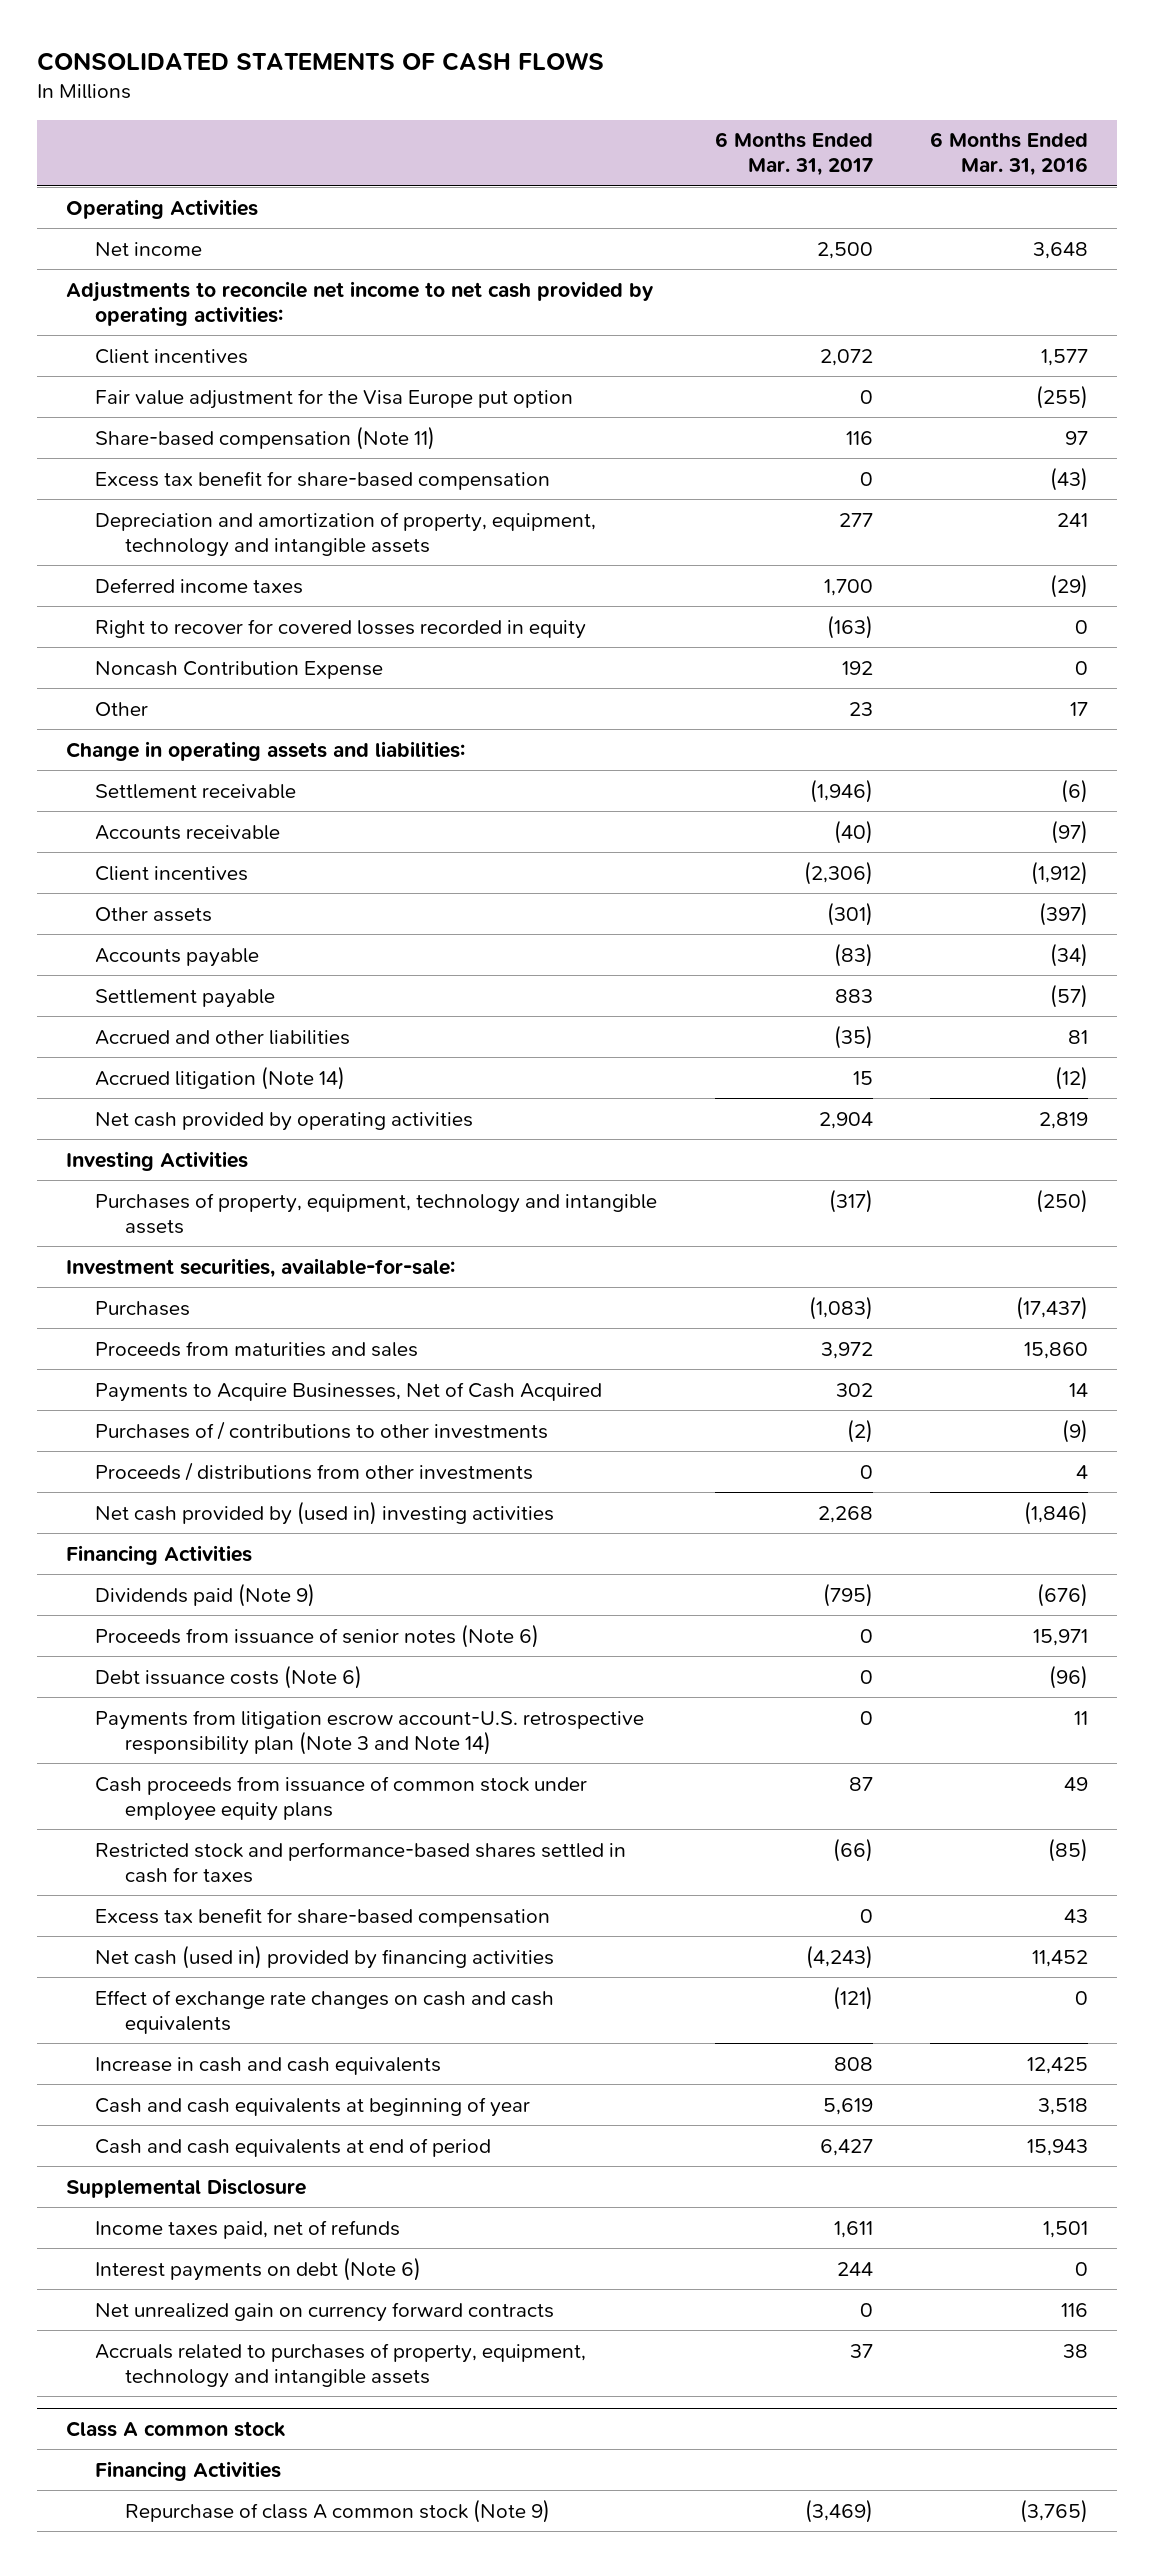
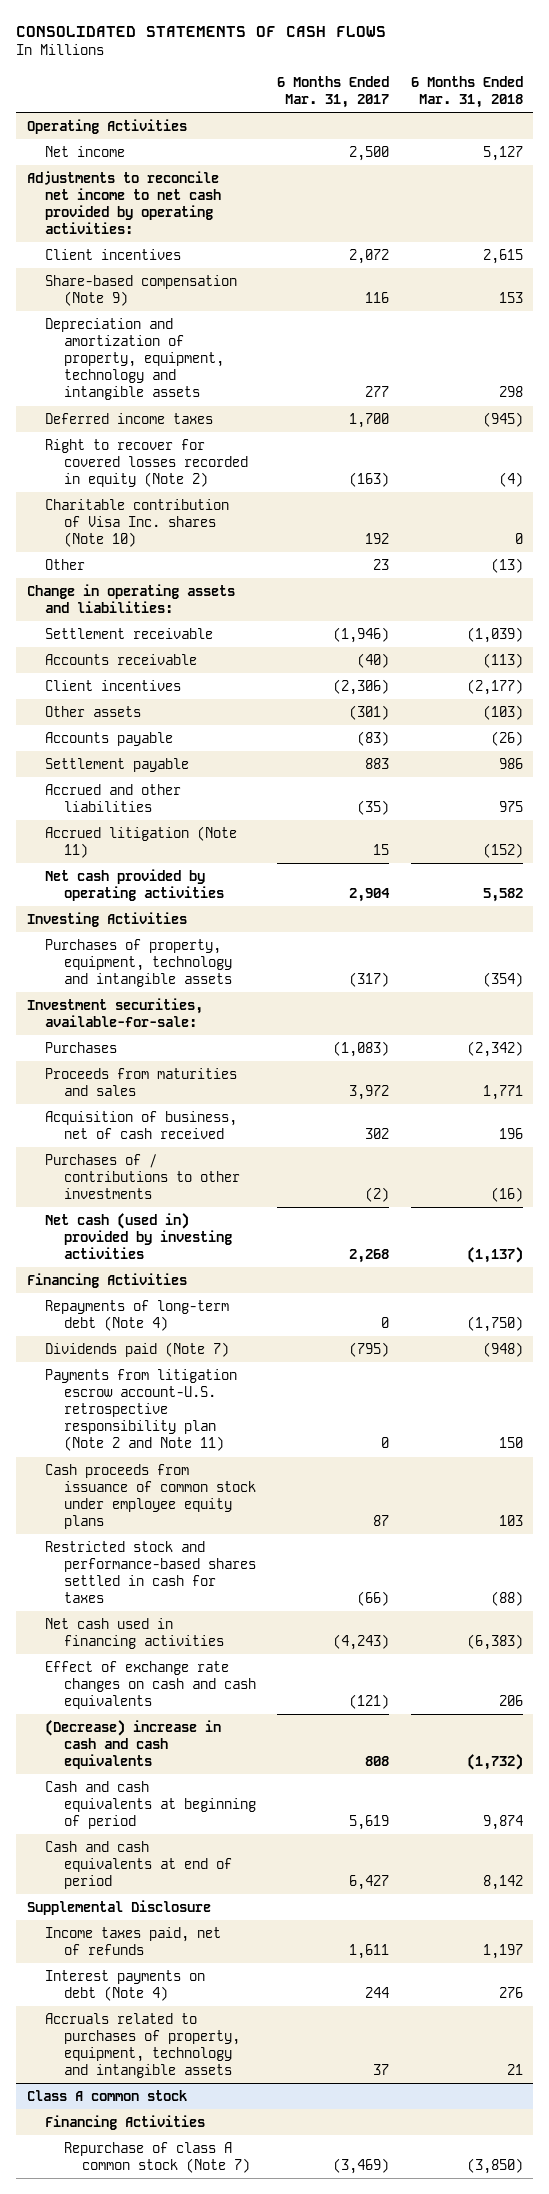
[930,132,1089,177] 6 Months Ended Mar. 31, 2016 -> none
none -> [410,75,523,108] 6 Months Ended Mar. 31, 2018
[95,388,574,409] Fair value adjustment for the Visa Europe put option -> none
[95,470,551,490] Excess tax benefit for share-based compensation -> none
[95,425,436,450] Share-based compensation (Note 11) -> [45,274,238,306] Share-based compensation (Note 9)
[95,618,587,639] Right to recover for covered losses recorded in equity -> [45,438,248,488] Right to recover for covered losses recorded in equity (Note 2)
[95,660,384,679] Noncash Contribution Expense -> [45,498,230,548] Charitable contribution of Visa Inc. shares (Note 10)
[95,1065,346,1090] Accrued litigation (Note 14) -> [45,825,238,858] Accrued litigation (Note 11)
[95,1381,603,1402] Payments to Acquire Businesses, Net of Cash Acquired -> [45,1110,238,1139] Acquisition of business, net of cash received
[95,1461,534,1481] Proceeds / distributions from other investments -> none
[95,1500,555,1525] Net cash provided by (used in) investing activities -> [45,1212,232,1260] Net cash (used in) provided by investing activities
[95,1623,540,1648] Proceeds from issuance of senior notes (Note 6) -> none
[95,1664,363,1689] Debt issuance costs (Note 6) -> none
none -> [45,1299,230,1331] Repayments of long-term debt (Note 4)
[95,1582,316,1607] Dividends paid (Note 9) -> [45,1341,230,1357] Dividends paid (Note 7)
[95,1709,645,1755] Payments from litigation escrow account-U.S. retrospective responsibility plan (Note 3 and Note 14) -> [45,1368,238,1452] Payments from litigation escrow account-U.S. retrospective responsibility plan (Note 2 and Note 11)
[95,1907,551,1927] Excess tax benefit for share-based compensation -> none
[95,1944,555,1969] Net cash (used in) provided by financing activities -> [45,1617,224,1649] Net cash used in financing activities
[95,2056,442,2075] Increase in cash and cash equivalents -> [45,1719,222,1770] (Decrease) increase in cash and cash equivalents
[95,2096,531,2117] Cash and cash equivalents at beginning of year -> [45,1780,256,1830] Cash and cash equivalents at beginning of period
[95,2301,555,2322] Net unrealized gain on currency forward contracts -> none
[95,2256,422,2281] Interest payments on debt (Note 6) -> [45,1969,206,2001] Interest payments on debt (Note 4)
[124,2498,550,2523] Repurchase of class A common stock (Note 9) -> [63,2141,251,2173] Repurchase of class A common stock (Note 7)

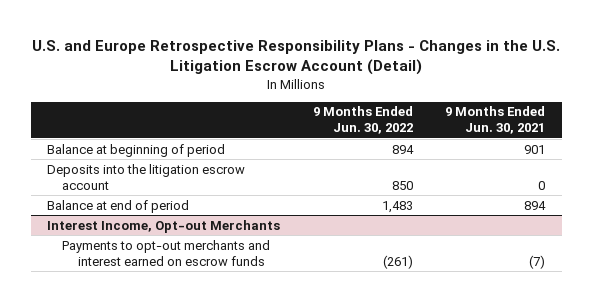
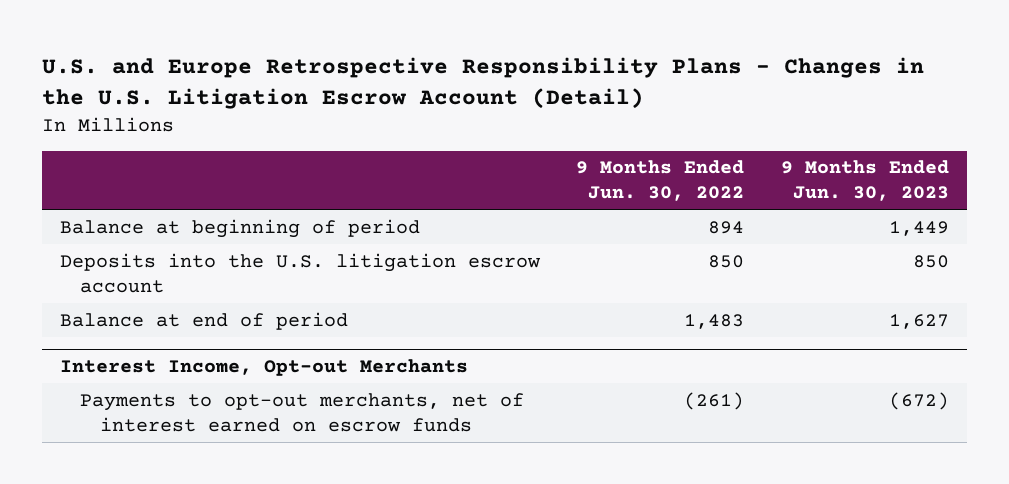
[445,106,546,135] 9 Months Ended Jun. 30, 2021 -> none
none -> [780,160,949,202] 9 Months Ended Jun. 30, 2023
[46,163,245,190] Deposits into the litigation escrow account -> [59,252,541,293] Deposits into the U.S. litigation escrow account
[62,239,271,266] Payments to opt-out merchants and interest earned on escrow funds -> [80,392,525,432] Payments to opt-out merchants, net of interest earned on escrow funds

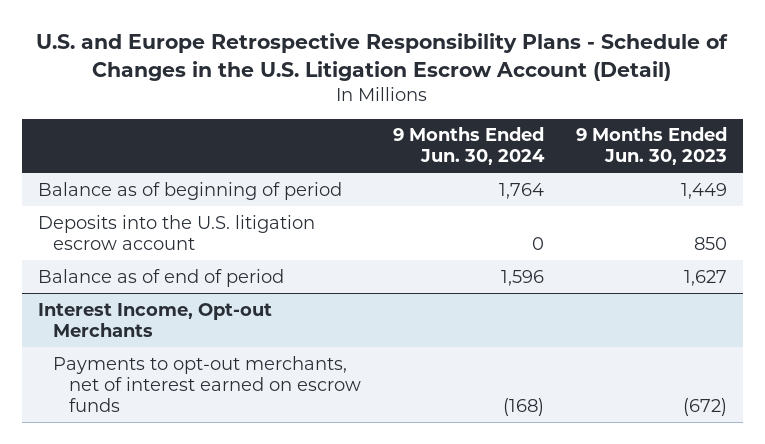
[41,56,924,109] U.S. and Europe Retrospective Responsibility Plans - Changes in the U.S. Litigation Escrow Account (Detail) -> [36,33,729,82] U.S. and Europe Retrospective Responsibility Plans - Schedule of Changes in the U.S. Litigation Escrow Account (Detail)
[576,160,745,202] 9 Months Ended Jun. 30, 2022 -> none
none -> [393,127,546,166] 9 Months Ended Jun. 30, 2024
[59,218,420,238] Balance at beginning of period -> [37,181,342,200] Balance as of beginning of period
[59,311,348,330] Balance at end of period -> [37,268,284,287] Balance as of end of period

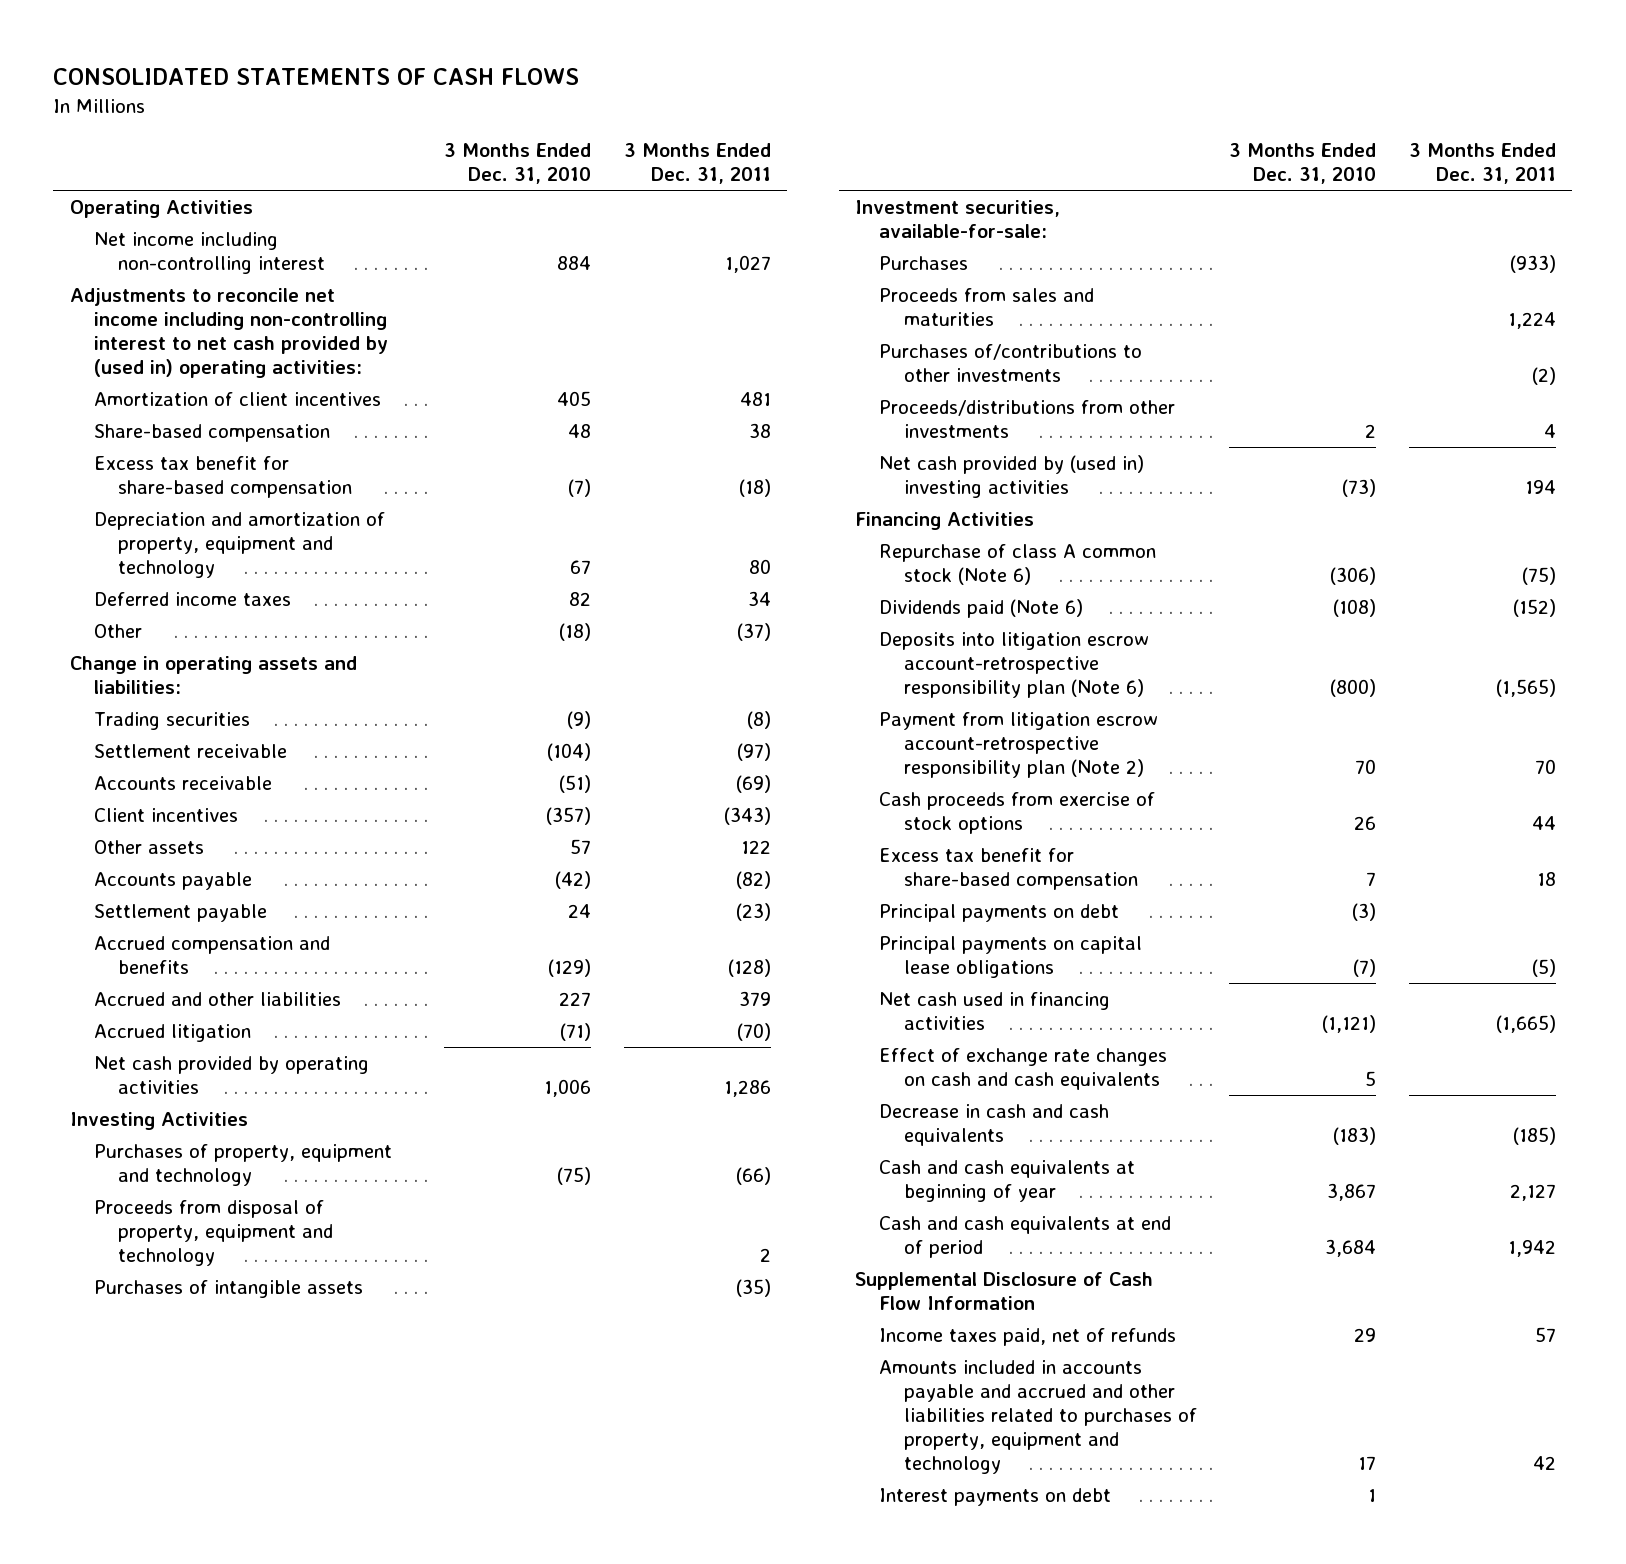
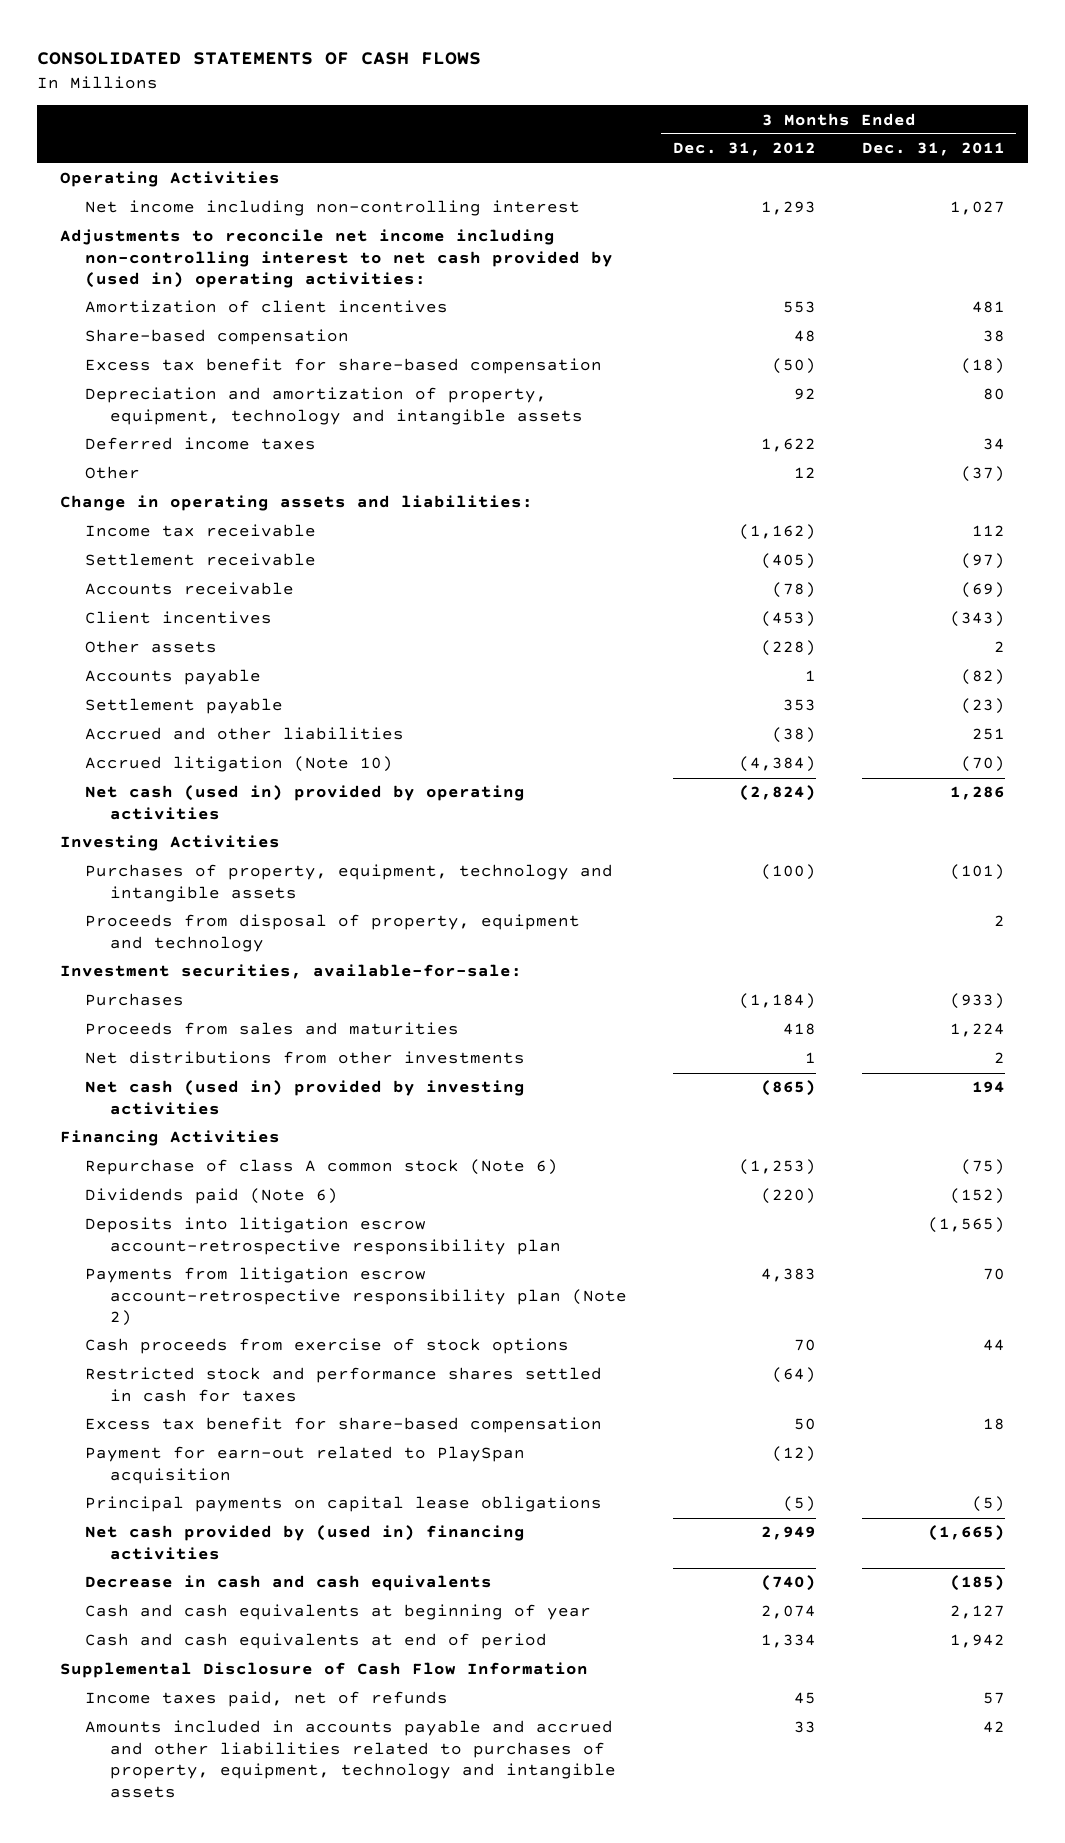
[443,143,591,185] 3 Months Ended Dec. 31, 2010 -> none
none -> [672,142,816,157] Dec. 31, 2012
[93,512,385,579] Depreciation and amortization of property, equipment and technology -> [84,387,583,425] Depreciation and amortization of property, equipment, technology and intangible assets
[93,712,250,731] Trading securities -> none
none -> [84,524,316,538] Income tax receivable
[740,840,771,855] 122 -> [993,641,1005,653] 2
[93,936,330,975] Accrued compensation and benefits -> none
[738,991,771,1007] 379 -> [971,728,1005,741] 251
[93,1024,251,1043] Accrued litigation -> [84,756,393,773] Accrued litigation (Note 10)
[93,1056,369,1095] Net cash provided by operating activities -> [84,785,525,820] Net cash (used in) provided by operating activities
[93,1144,392,1187] Purchases of property, equipment and technology -> [84,864,613,902] Purchases of property, equipment, technology and intangible assets
[735,1167,771,1186] (66) -> [949,864,1005,881] (101)
[93,1280,363,1299] Purchases of intangible assets -> none
[879,344,1143,383] Purchases of/contributions to other investments -> none
[879,400,1176,439] Proceeds/distributions from other investments -> [84,1051,525,1065] Net distributions from other investments
[1544,424,1557,439] 4 -> [993,1052,1005,1064] 2
[879,455,1145,499] Net cash provided by (used in) investing activities -> [84,1080,525,1115] Net cash (used in) provided by investing activities
[879,632,1150,699] Deposits into litigation escrow account-retrospective responsibility plan (Note 6) -> [84,1217,561,1255] Deposits into litigation escrow account-retrospective responsibility plan
[879,712,1159,779] Payment from litigation escrow account-retrospective responsibility plan (Note 2) -> [84,1267,627,1327] Payments from litigation escrow account-retrospective responsibility plan (Note 2)
none -> [84,1367,602,1402] Restricted stock and performance shares settled in cash for taxes
[879,904,1120,923] Principal payments on debt -> none
none -> [84,1446,525,1484] Payment for earn-out related to PlaySpan acquisition
[879,1048,1168,1091] Effect of exchange rate changes on cash and cash equivalents -> none
[879,992,1111,1031] Net cash used in financing activities -> [84,1525,525,1560] Net cash provided by (used in) financing activities
[879,1488,1112,1507] Interest payments on debt -> none
[879,1360,1197,1474] Amounts included in accounts payable and accrued and other liabilities related to purchases of property, equipment and technology -> [84,1720,616,1798] Amounts included in accounts payable and accrued and other liabilities related to purchases of property, equipment, technology and intangible assets

